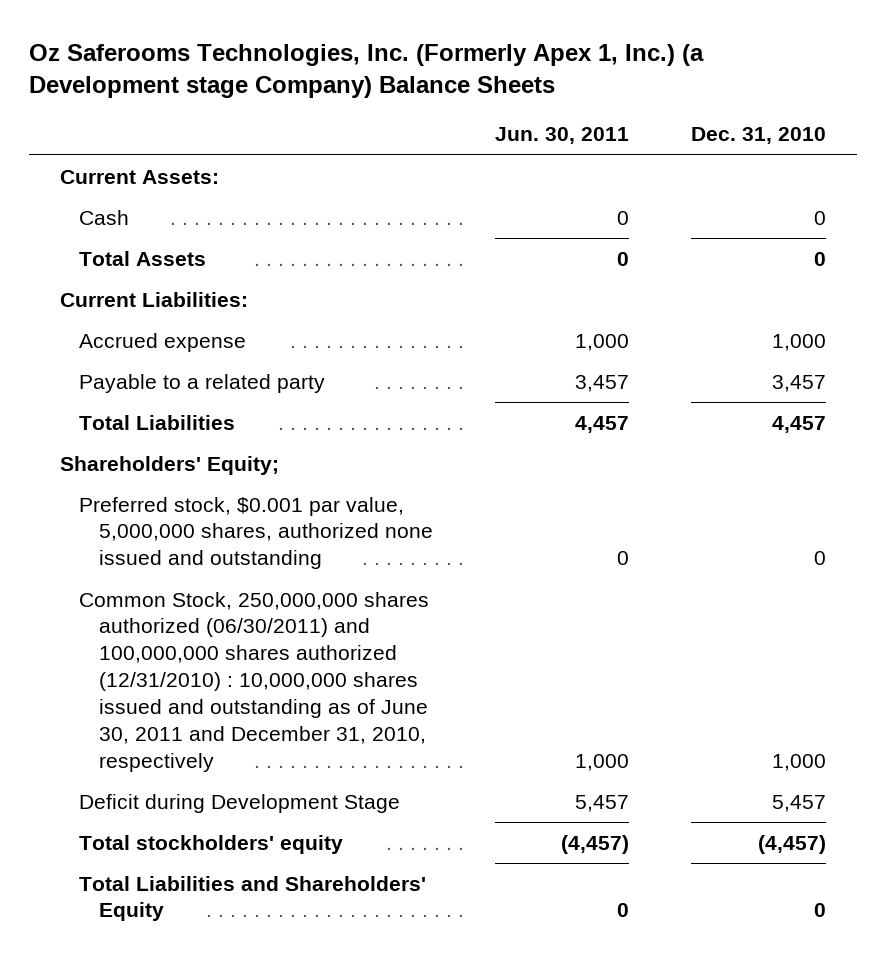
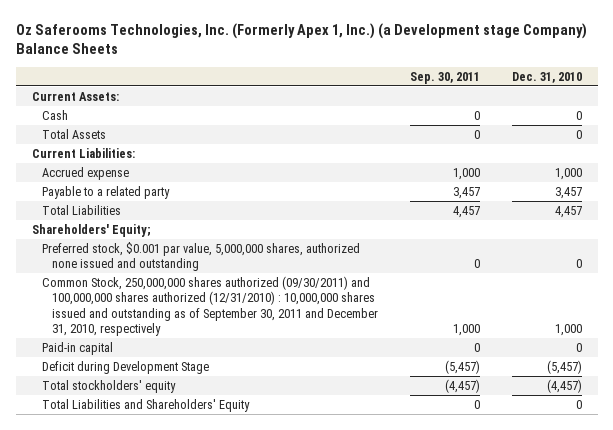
[495,127,630,145] Jun. 30, 2011 -> none
none -> [409,71,480,84] Sep. 30, 2011
[79,591,430,773] Common Stock, 250,000,000 shares authorized (06/30/2011) and 100,000,000 shares authorized (12/31/2010) : 10,000,000 shares issued and outstanding as of June 30, 2011 and December 31, 2010, respectively -> [41,275,378,337] Common Stock, 250,000,000 shares authorized (09/30/2011) and 100,000,000 shares authorized (12/31/2010) : 10,000,000 shares issued and outstanding as of September 30, 2011 and December 31, 2010, respectively
none -> [41,341,113,355] Paid-in capital
[772,794,827,812] 5,457 -> [546,359,582,374] (5,457)

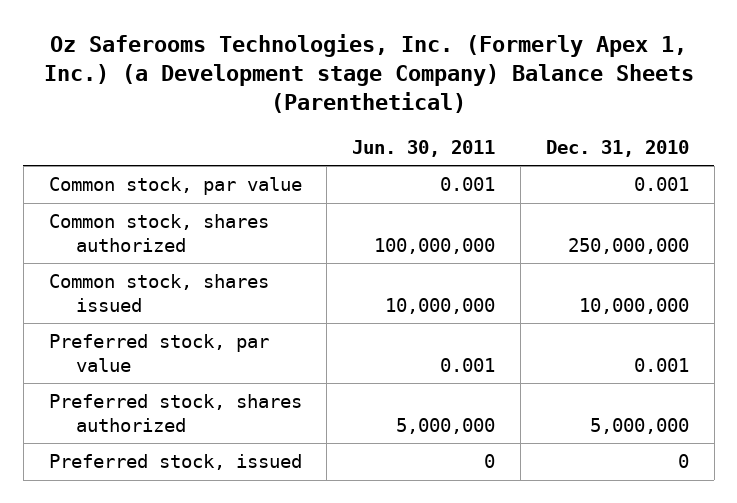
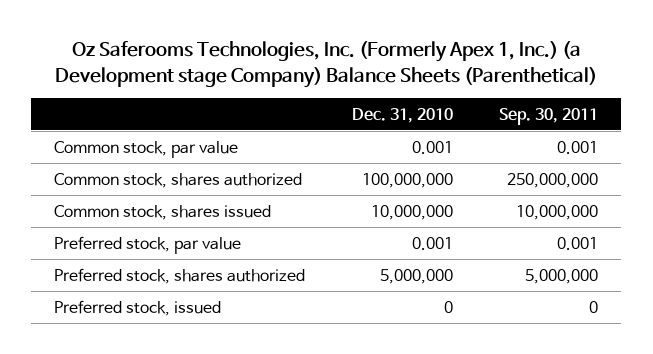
[352,139,496,157] Jun. 30, 2011 -> none
none -> [499,107,599,125] Sep. 30, 2011
[567,237,689,254] 250,000,000 -> [361,172,453,188] 100,000,000

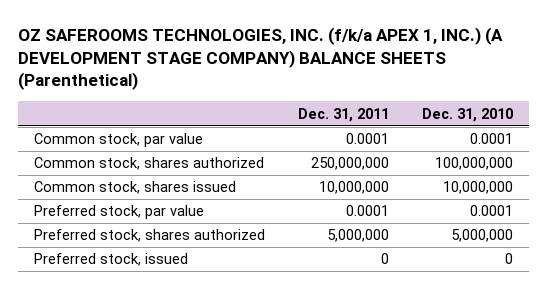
[55,41,598,88] Oz Saferooms Technologies, Inc. (Formerly Apex 1, Inc.) (a Development stage Company) Balance Sheets (Parenthetical) -> [17,26,503,91] OZ SAFEROOMS TECHNOLOGIES, INC. (f/k/a APEX 1, INC.) (A DEVELOPMENT STAGE COMPANY) BALANCE SHEETS (Parenthetical)
[499,107,599,125] Sep. 30, 2011 -> none
none -> [297,107,389,122] Dec. 31, 2011
[411,140,453,154] 0.001 -> [469,133,513,145] 0.0001
[411,236,453,250] 0.001 -> [469,205,513,217] 0.0001

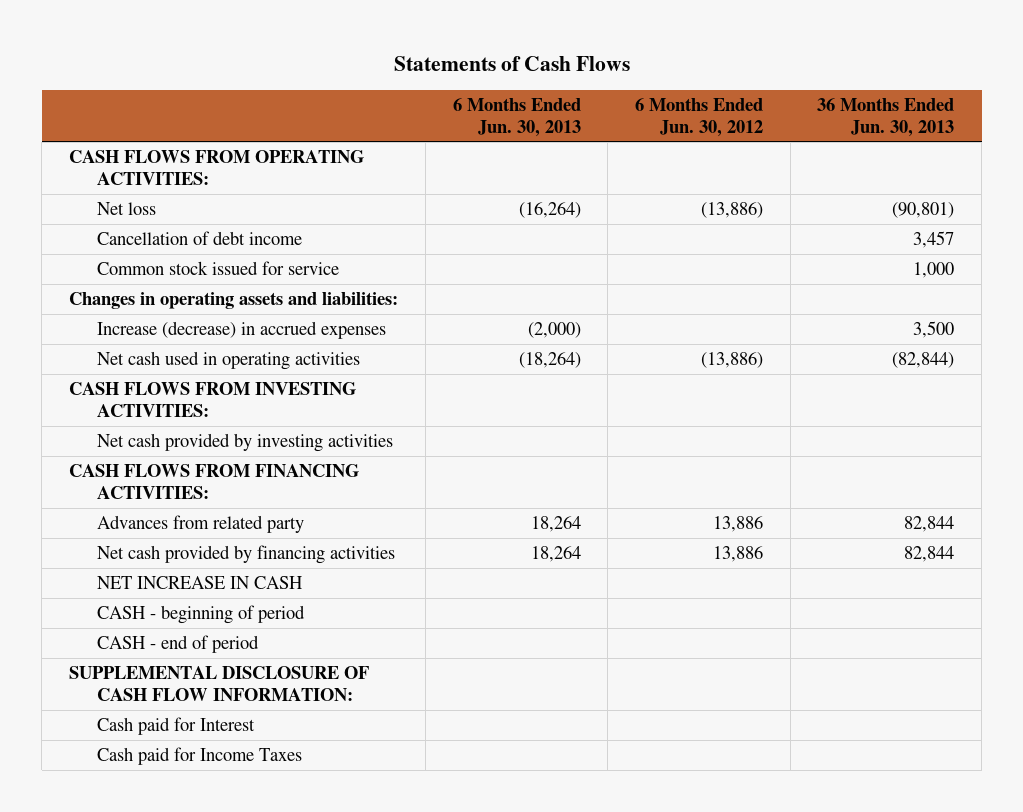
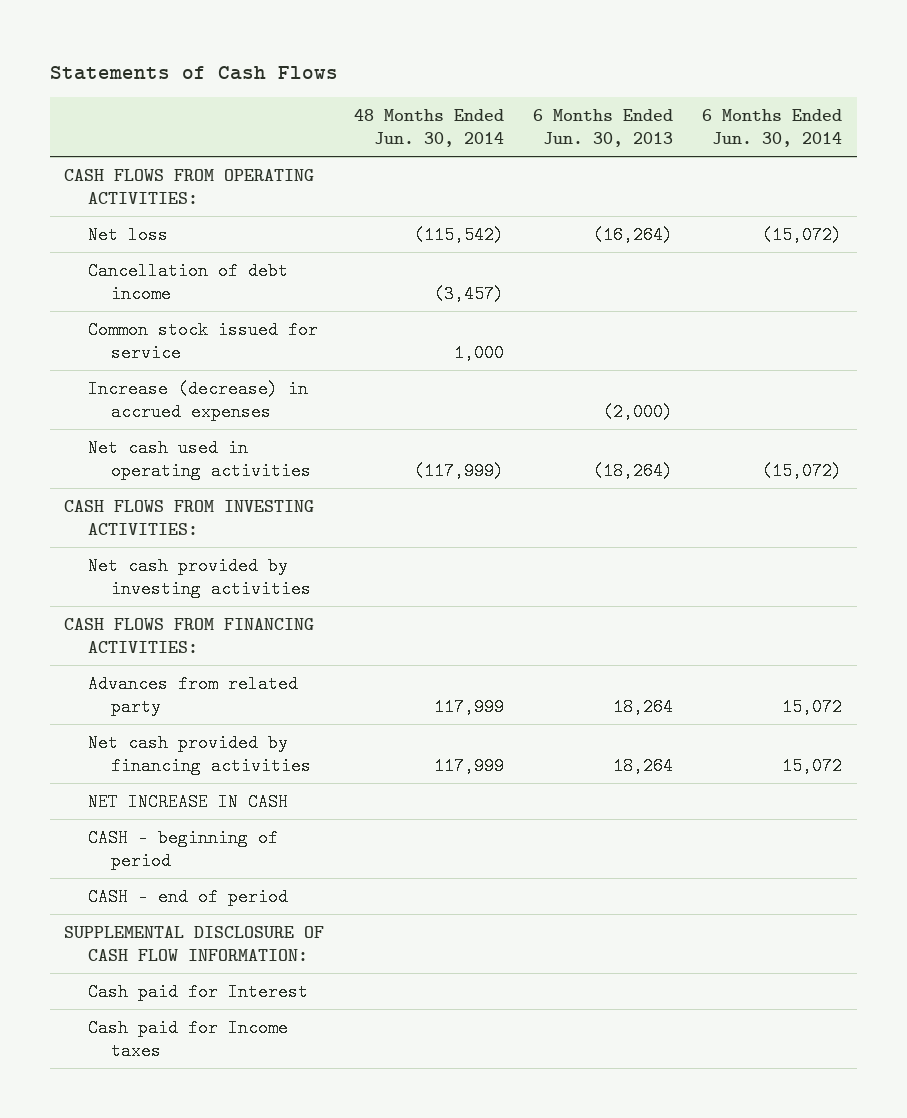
[634,97,763,137] 6 Months Ended Jun. 30, 2012 -> none
[817,97,955,137] 36 Months Ended Jun. 30, 2013 -> none
none -> [353,109,504,147] 48 Months Ended Jun. 30, 2014
none -> [702,109,843,147] 6 Months Ended Jun. 30, 2014
[69,291,399,309] Changes in operating assets and liabilities: -> none
[96,746,302,765] Cash paid for Income Taxes -> [87,1018,288,1060] Cash paid for Income taxes

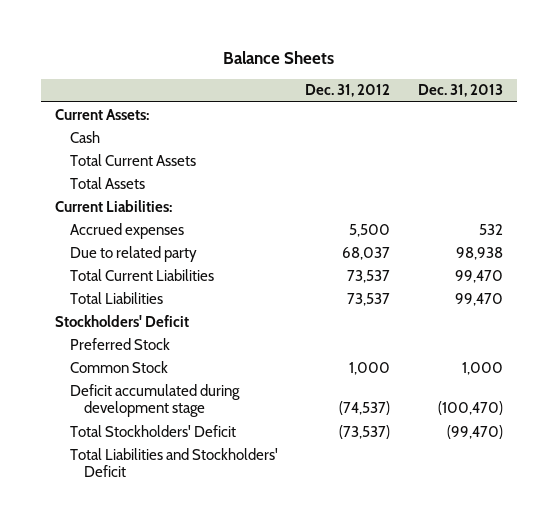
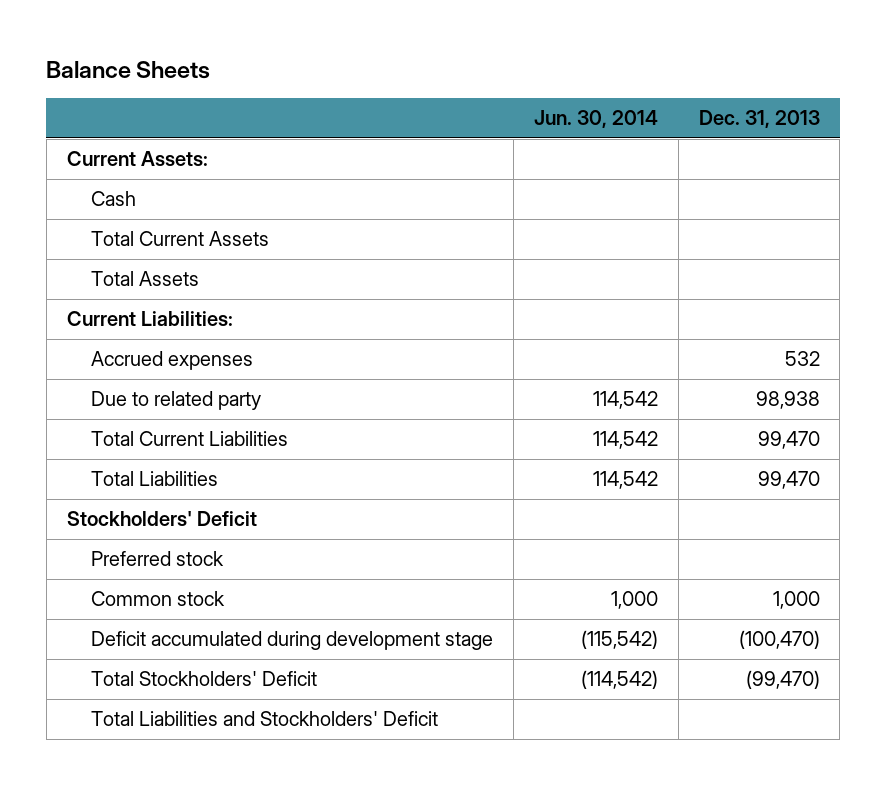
[305,84,391,98] Dec. 31, 2012 -> none
none -> [534,110,659,129] Jun. 30, 2014
[69,337,170,350] Preferred Stock -> [91,551,225,567] Preferred stock
[69,360,168,373] Common Stock -> [91,591,226,607] Common stock

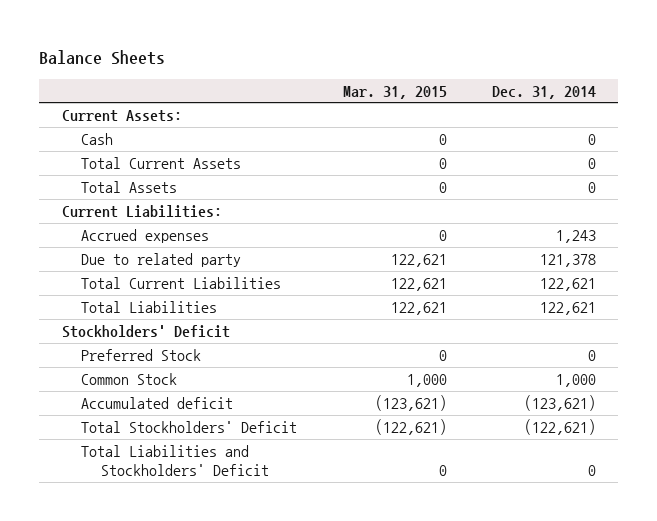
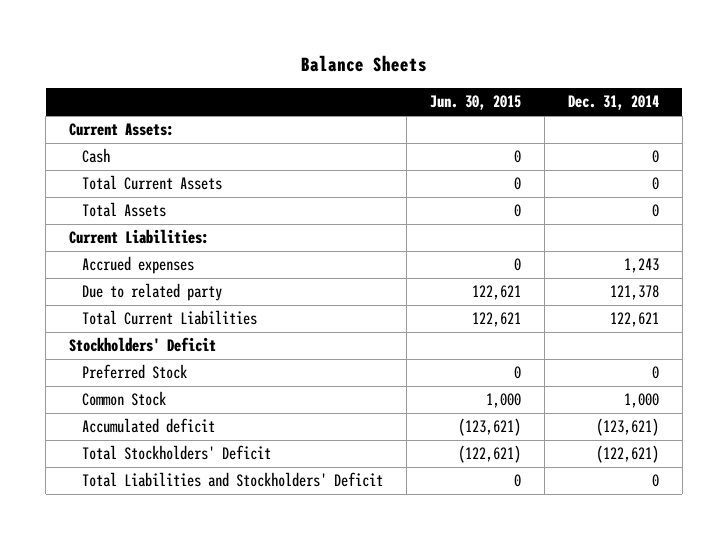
[342,85,447,99] Mar. 31, 2015 -> none
none -> [429,95,521,111] Jun. 30, 2015
[81,300,218,313] Total Liabilities -> none

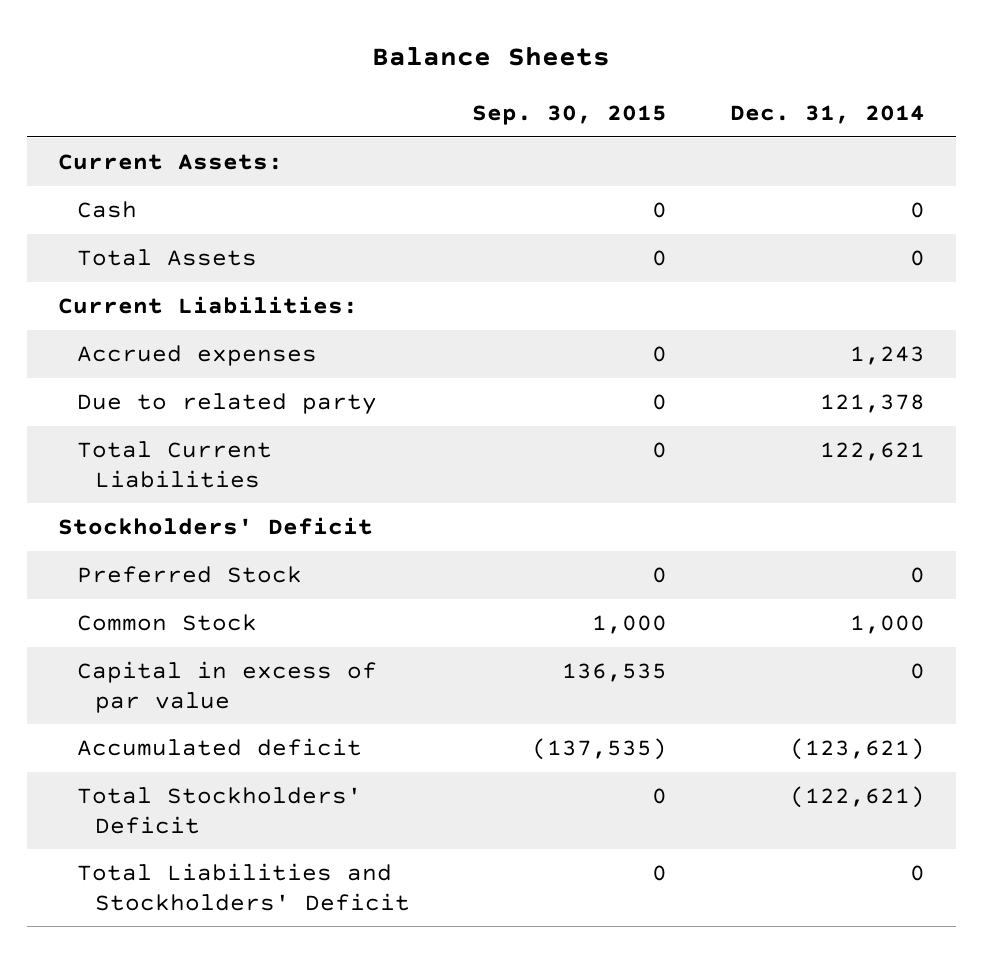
[429,95,521,111] Jun. 30, 2015 -> none
none -> [472,105,668,126] Sep. 30, 2015
[81,175,222,191] Total Current Assets -> none
none -> [76,660,377,713] Capital in excess of par value

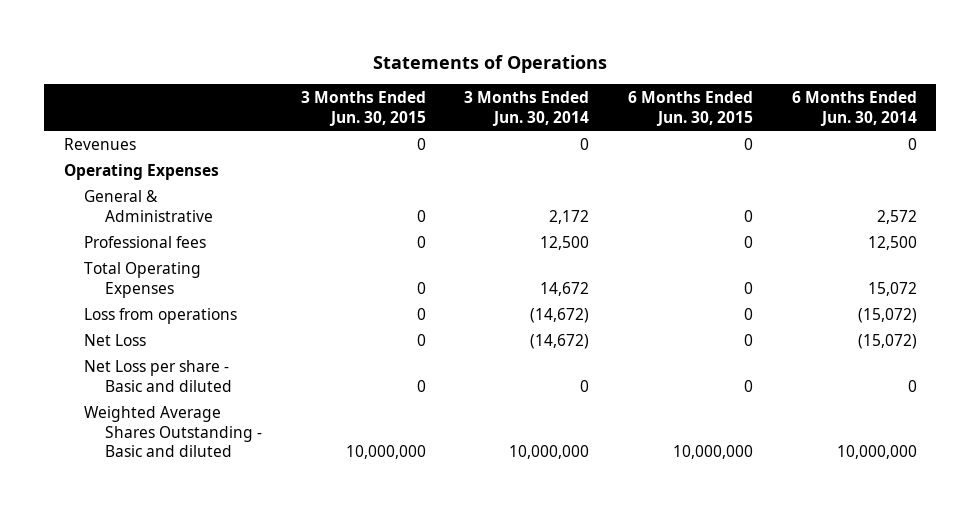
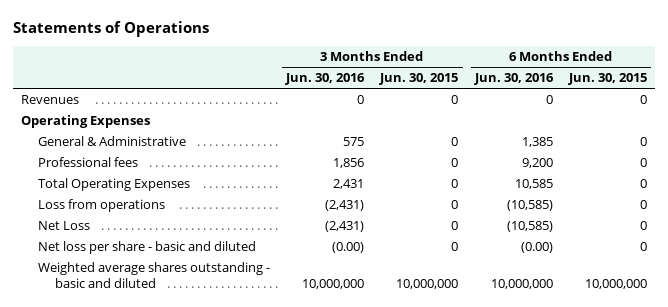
[464,90,590,126] 3 Months Ended Jun. 30, 2014 -> none
[791,90,917,126] 6 Months Ended Jun. 30, 2014 -> none
none -> [285,73,366,86] Jun. 30, 2016
none -> [473,73,554,86] Jun. 30, 2016
[84,359,233,392] Net Loss per share - Basic and diluted -> [37,241,256,255] Net loss per share - basic and diluted
[84,405,263,458] Weighted Average Shares Outstanding - Basic and diluted -> [37,262,270,288] Weighted average shares outstanding - basic and diluted

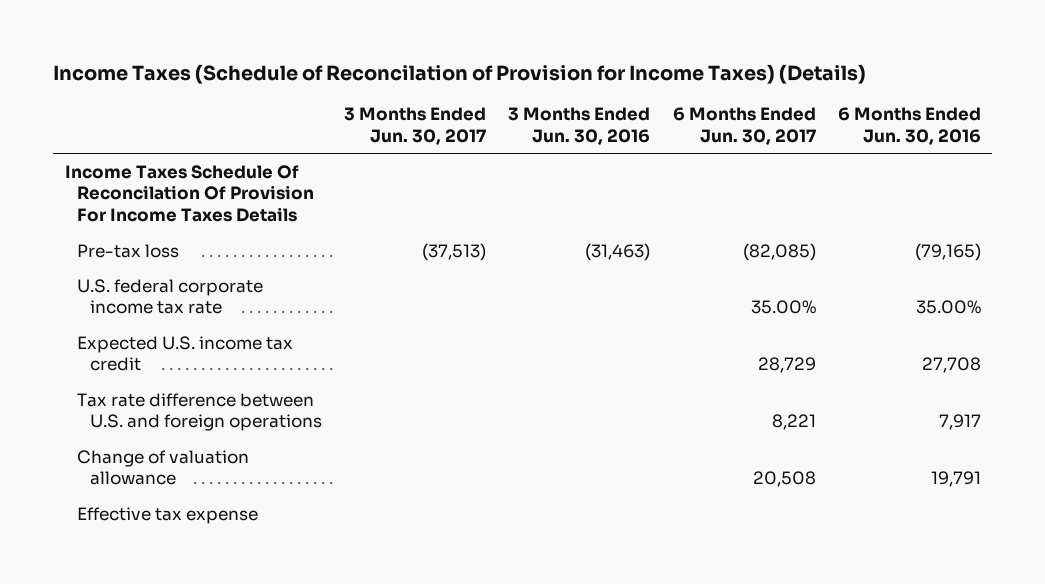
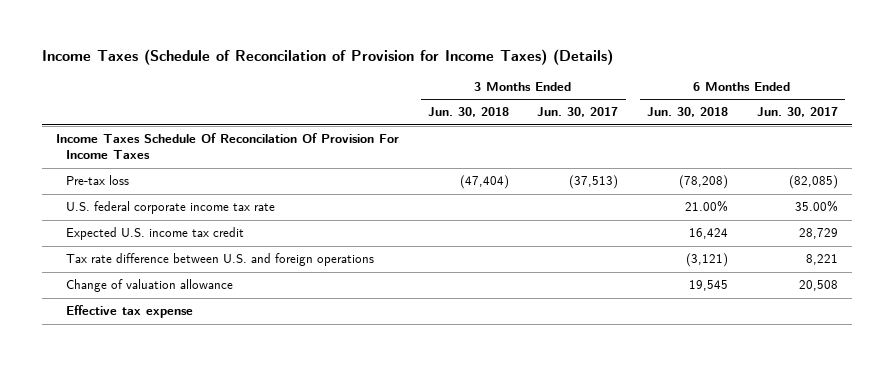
[508,107,651,146] 3 Months Ended Jun. 30, 2016 -> none
[837,107,981,146] 6 Months Ended Jun. 30, 2016 -> none
none -> [427,107,509,118] Jun. 30, 2018
none -> [647,107,729,118] Jun. 30, 2018
[64,164,315,223] Income Taxes Schedule Of Reconcilation Of Provision For Income Taxes Details -> [56,133,400,160] Income Taxes Schedule Of Reconcilation Of Provision For Income Taxes

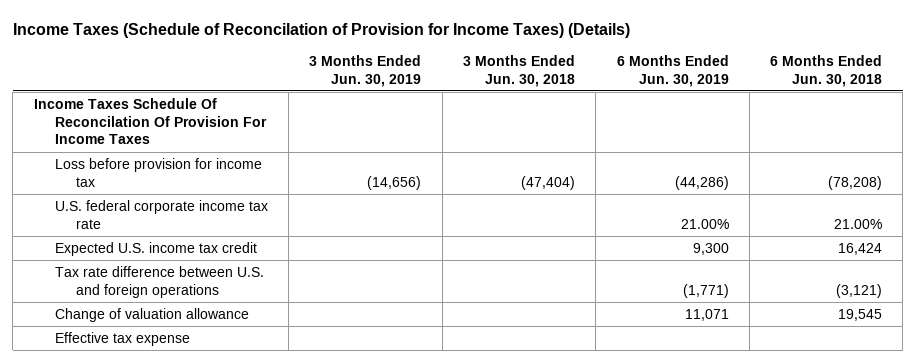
[537,107,619,118] Jun. 30, 2017 -> none
[756,107,838,118] Jun. 30, 2017 -> none
none -> [309,54,422,87] 3 Months Ended Jun. 30, 2019
none -> [616,54,729,87] 6 Months Ended Jun. 30, 2019
[65,175,129,186] Pre-tax loss -> [54,158,262,187] Loss before provision for income tax

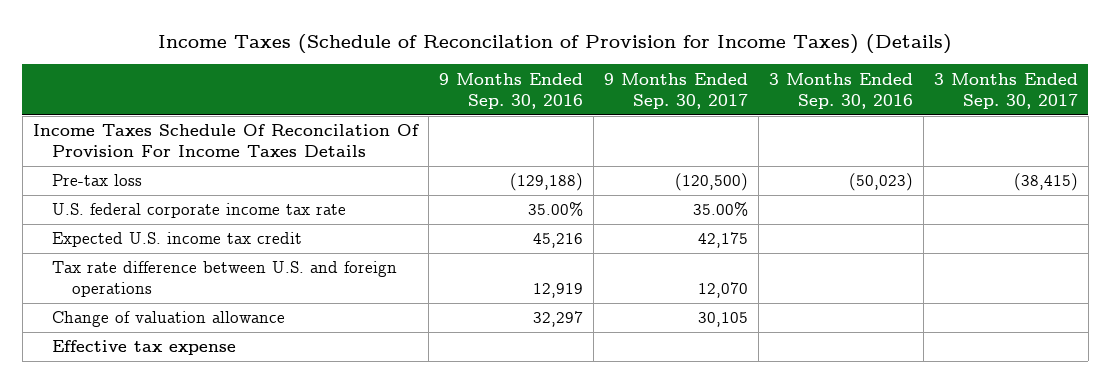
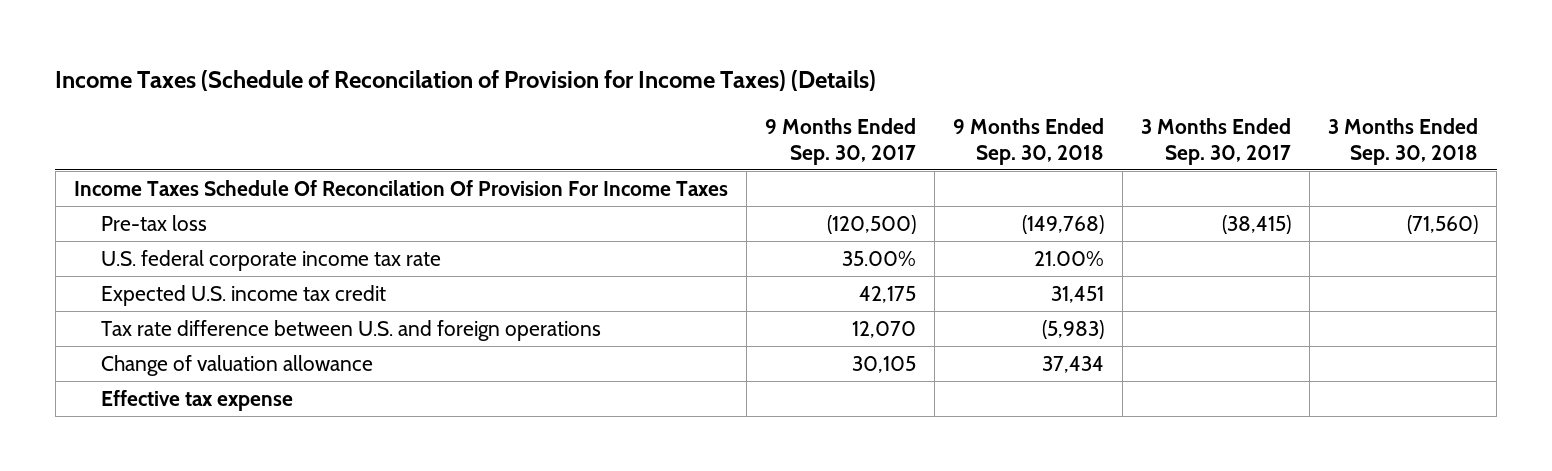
[438,72,583,109] 9 Months Ended Sep. 30, 2016 -> none
[768,72,913,109] 3 Months Ended Sep. 30, 2016 -> none
none -> [952,117,1104,165] 9 Months Ended Sep. 30, 2018
none -> [1328,117,1479,165] 3 Months Ended Sep. 30, 2018
[32,124,419,158] Income Taxes Schedule Of Reconcilation Of Provision For Income Taxes Details -> [73,179,728,196] Income Taxes Schedule Of Reconcilation Of Provision For Income Taxes

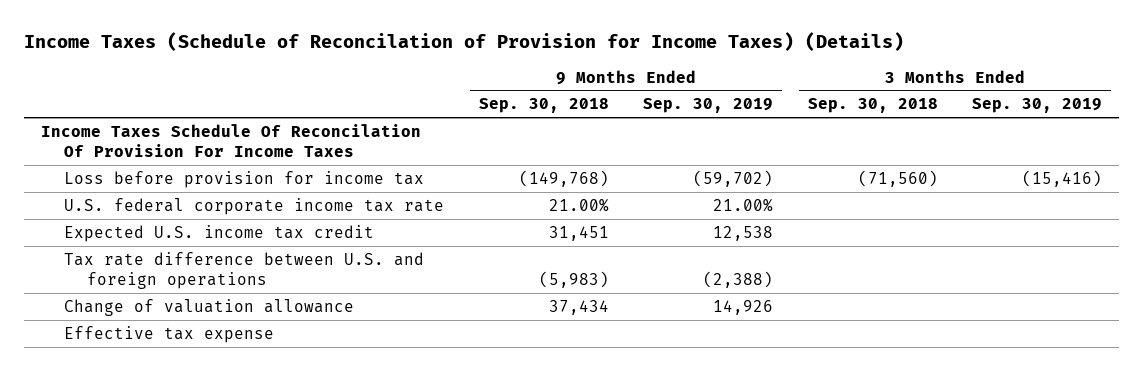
[764,117,916,165] 9 Months Ended Sep. 30, 2017 -> none
[1141,117,1292,165] 3 Months Ended Sep. 30, 2017 -> none
none -> [643,98,774,114] Sep. 30, 2019
none -> [972,98,1103,114] Sep. 30, 2019
[100,214,207,231] Pre-tax loss -> [64,170,425,188] Loss before provision for income tax

